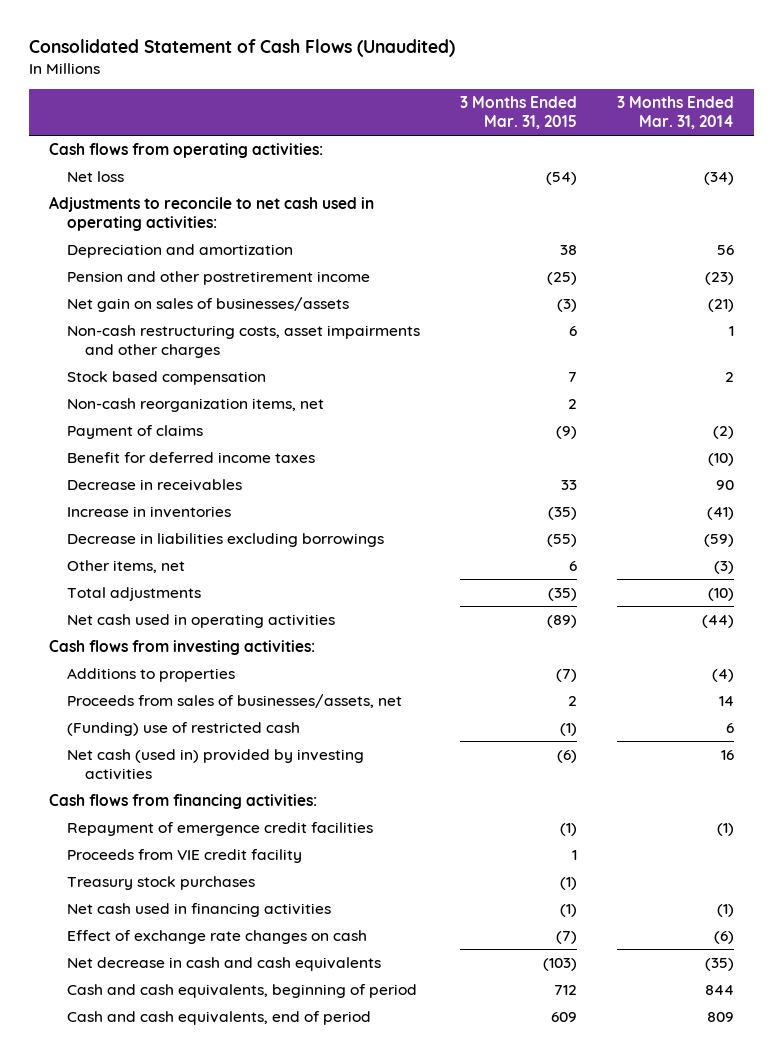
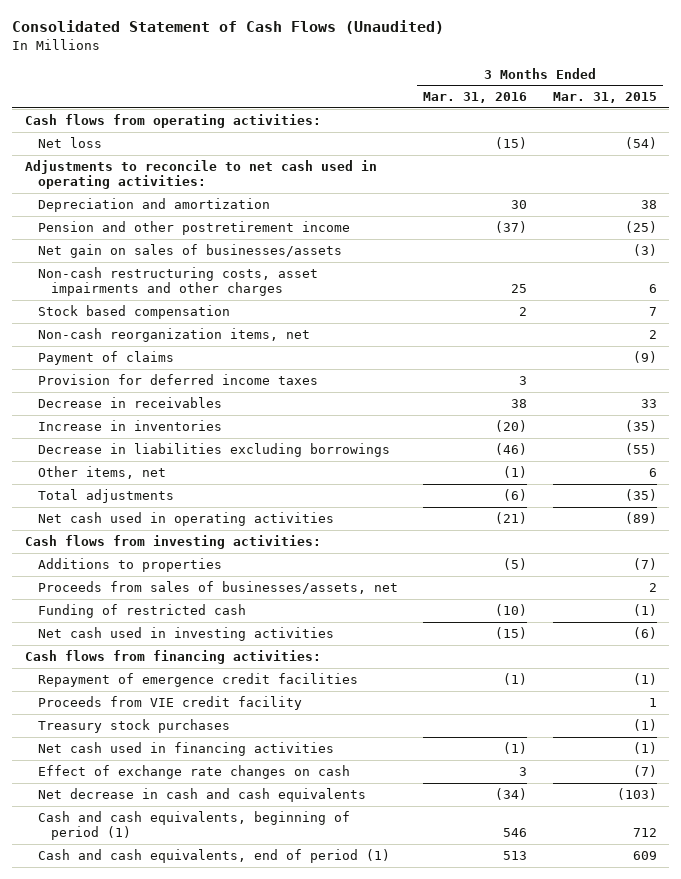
[616,96,734,129] 3 Months Ended Mar. 31, 2014 -> none
none -> [423,92,528,104] Mar. 31, 2016
[66,451,315,463] Benefit for deferred income taxes -> [37,374,318,386] Provision for deferred income taxes
[66,721,300,736] (Funding) use of restricted cash -> [37,604,246,619] Funding of restricted cash
[66,748,364,780] Net cash (used in) provided by investing activities -> [37,627,334,642] Net cash used in investing activities
[66,983,417,998] Cash and cash equivalents, beginning of period -> [37,811,350,841] Cash and cash equivalents, beginning of period (1)
[66,1010,371,1025] Cash and cash equivalents, end of period -> [37,849,390,864] Cash and cash equivalents, end of period (1)

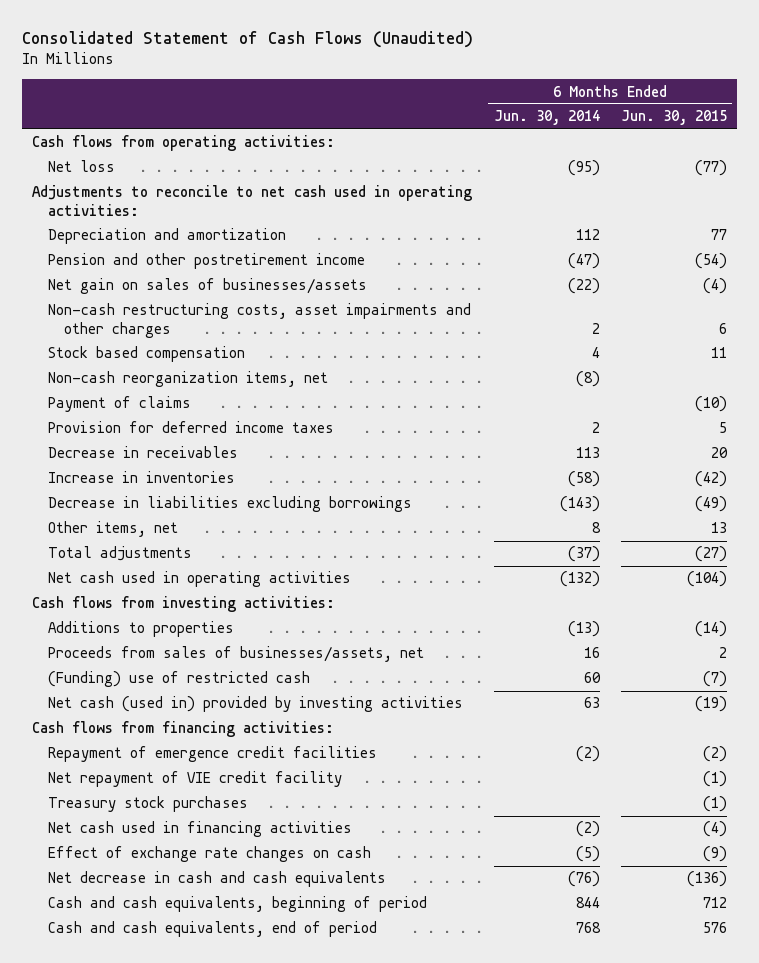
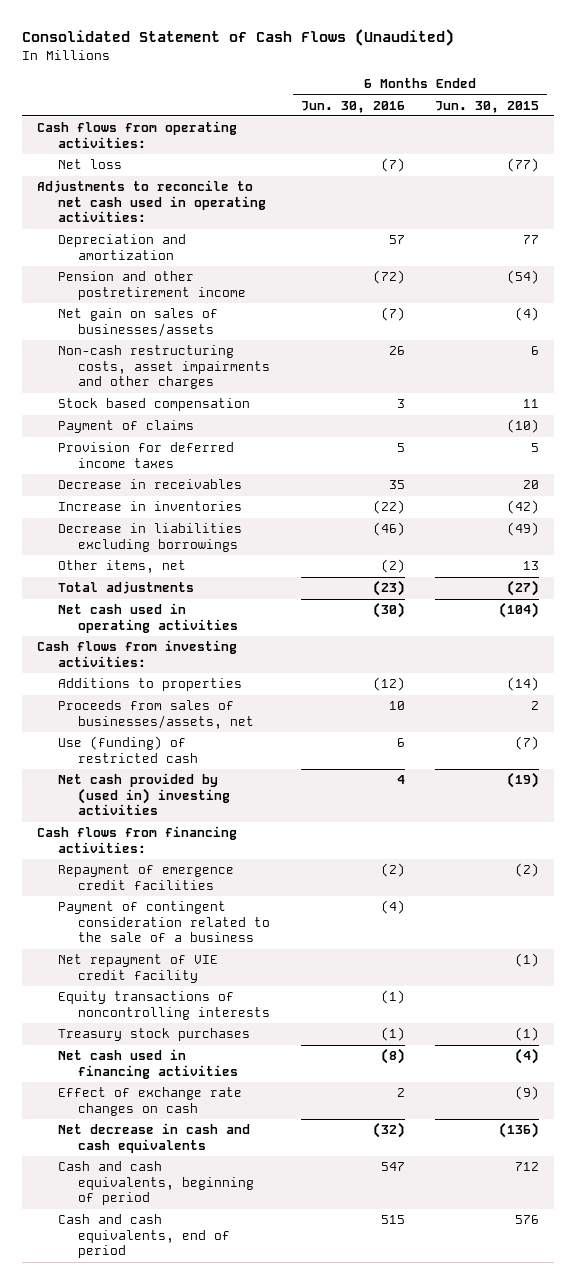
[493,110,600,126] Jun. 30, 2014 -> none
none -> [300,100,405,113] Jun. 30, 2016
[47,371,328,388] Non-cash reorganization items, net -> none
[47,671,310,688] (Funding) use of restricted cash -> [57,736,199,763] Use (funding) of restricted cash
[47,696,463,713] Net cash (used in) provided by investing activities -> [57,773,231,816] Net cash provided by (used in) investing activities
none -> [57,901,271,943] Payment of contingent consideration related to the sale of a business
none -> [57,991,271,1020] Equity transactions of noncontrolling interests

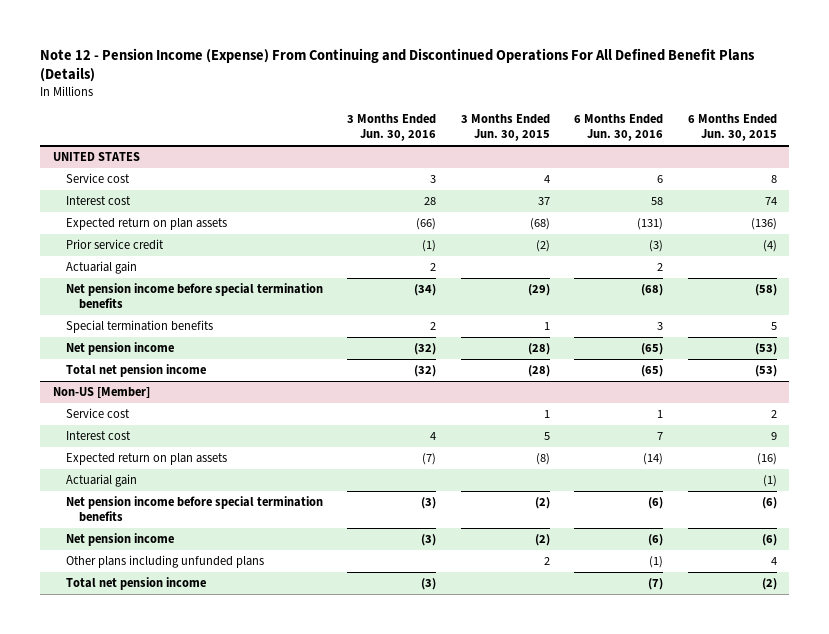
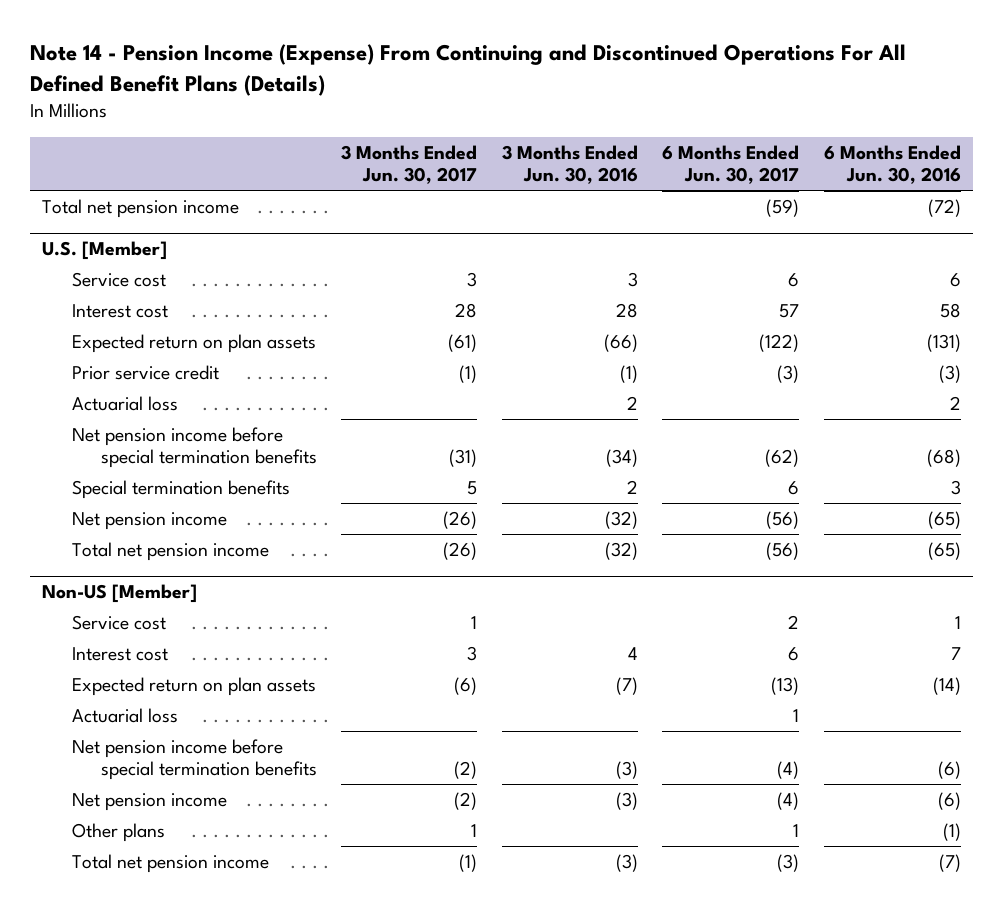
[40,47,756,82] Note 12 - Pension Income (Expense) From Continuing and Discontinued Operations For All Defined Benefit Plans (Details) -> [29,44,906,96] Note 14 - Pension Income (Expense) From Continuing and Discontinued Operations For All Defined Benefit Plans (Details)
[460,114,550,142] 3 Months Ended Jun. 30, 2015 -> none
[687,114,777,142] 6 Months Ended Jun. 30, 2015 -> none
none -> [341,144,478,185] 3 Months Ended Jun. 30, 2017
none -> [662,144,800,185] 6 Months Ended Jun. 30, 2017
none -> [42,198,240,218] Total net pension income
[52,152,140,162] UNITED STATES -> [42,241,168,261] U.S. [Member]
[65,261,137,275] Actuarial gain -> none
none -> [71,395,178,411] Actuarial loss
[65,474,137,488] Actuarial gain -> none
none -> [71,707,178,723] Actuarial loss
[65,555,264,569] Other plans including unfunded plans -> [71,822,165,842] Other plans

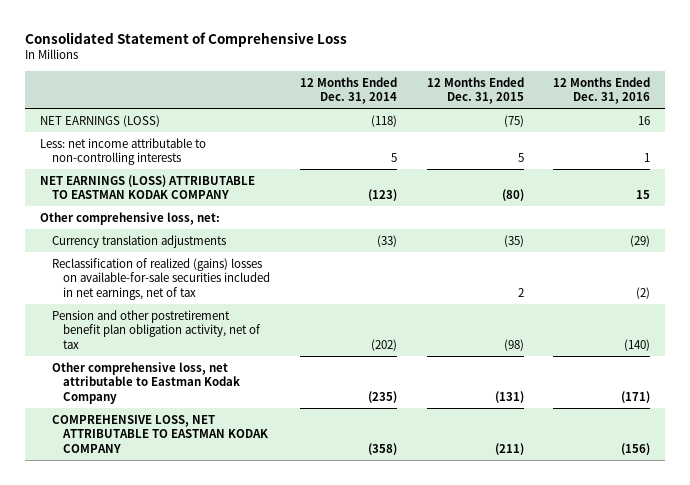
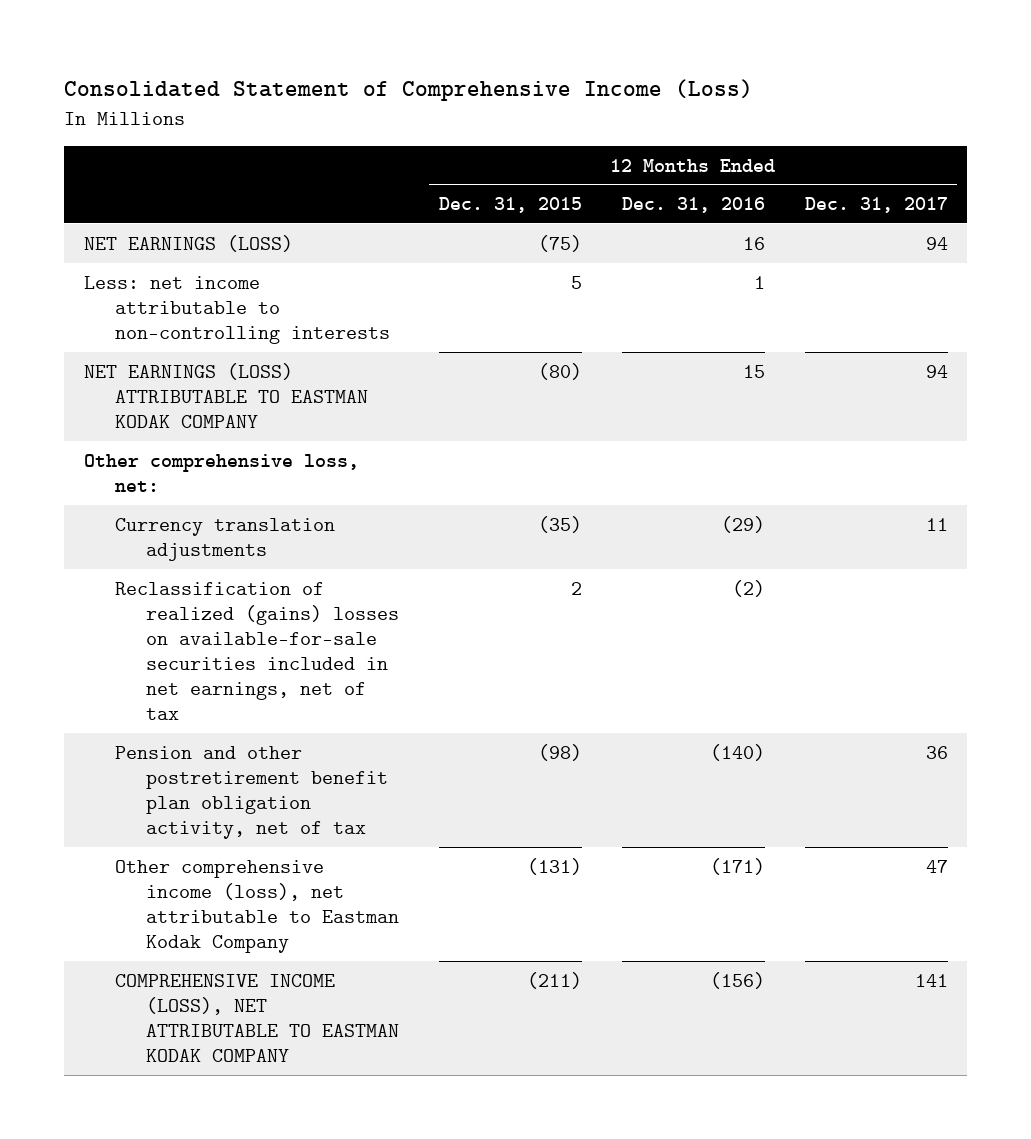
[25,31,348,47] Consolidated Statement of Comprehensive Loss -> [63,79,753,102] Consolidated Statement of Comprehensive Income (Loss)
[299,76,397,105] 12 Months Ended Dec. 31, 2014 -> none
none -> [804,197,948,214] Dec. 31, 2017
[51,361,241,404] Other comprehensive loss, net attributable to Eastman Kodak Company -> [114,859,400,954] Other comprehensive income (loss), net attributable to Eastman Kodak Company
[51,414,269,453] COMPREHENSIVE LOSS, NET ATTRIBUTABLE TO EASTMAN KODAK COMPANY -> [114,973,400,1063] COMPREHENSIVE INCOME (LOSS), NET ATTRIBUTABLE TO EASTMAN KODAK COMPANY

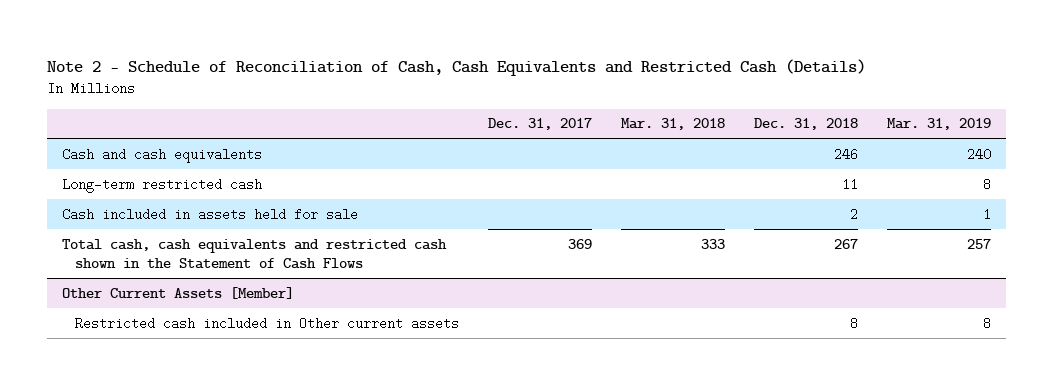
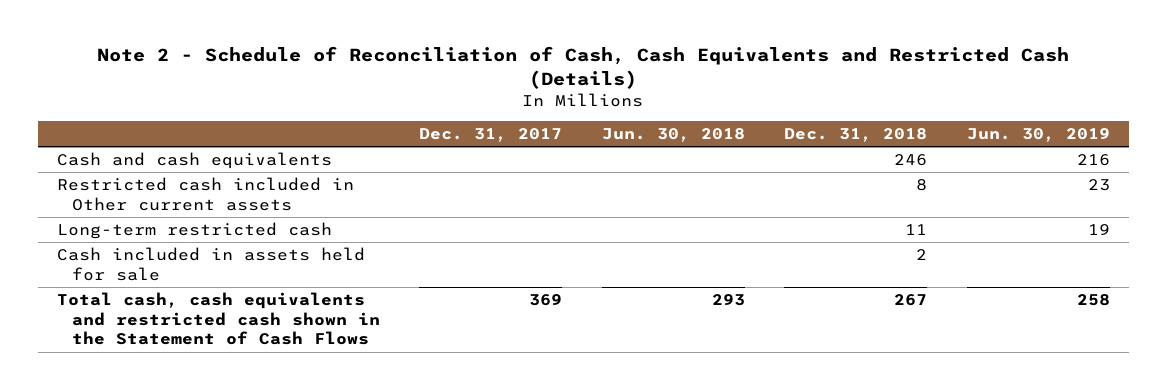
[621,118,726,131] Mar. 31, 2018 -> none
[887,118,992,131] Mar. 31, 2019 -> none
none -> [601,128,745,143] Jun. 30, 2018
none -> [966,128,1110,143] Jun. 30, 2019
none -> [57,176,355,211] Restricted cash included in Other current assets
[61,286,294,299] Other Current Assets [Member] -> none
[75,316,460,330] Restricted cash included in Other current assets -> none

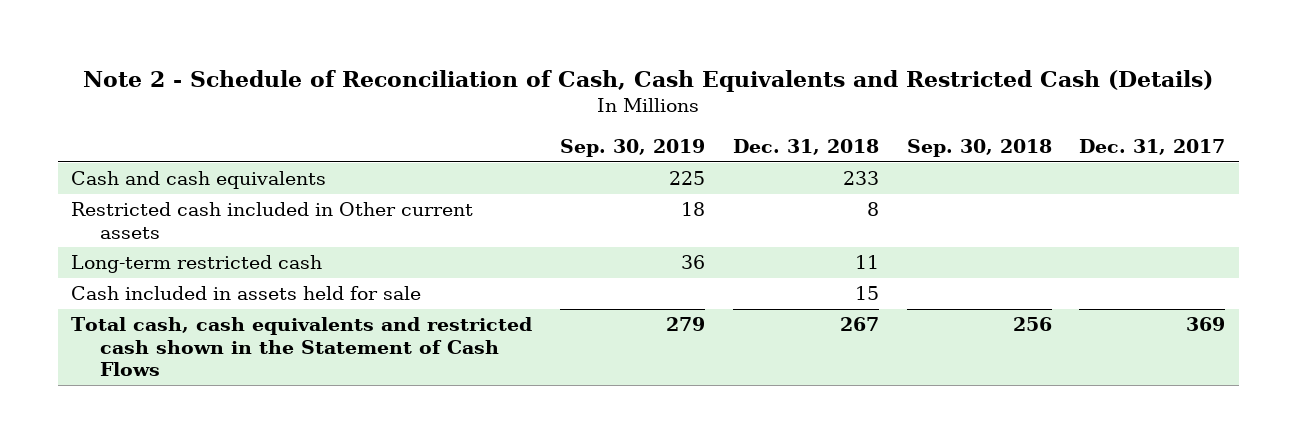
[601,128,745,143] Jun. 30, 2018 -> none
[966,128,1110,143] Jun. 30, 2019 -> none
none -> [560,139,706,158] Sep. 30, 2019
none -> [906,139,1052,158] Sep. 30, 2018
[894,153,928,166] 246 -> [842,171,879,186] 233
[916,248,928,260] 2 -> [854,286,879,301] 15

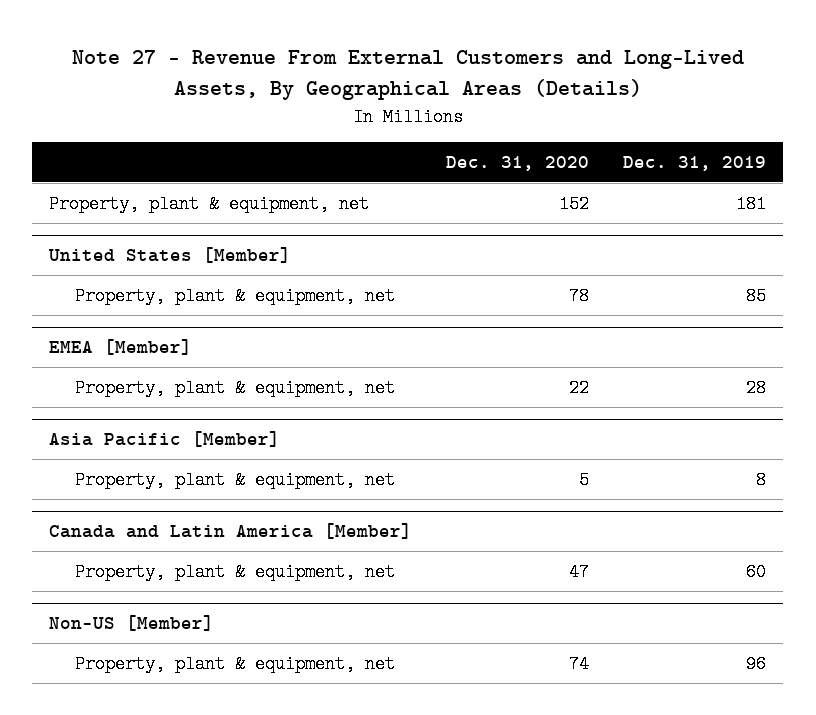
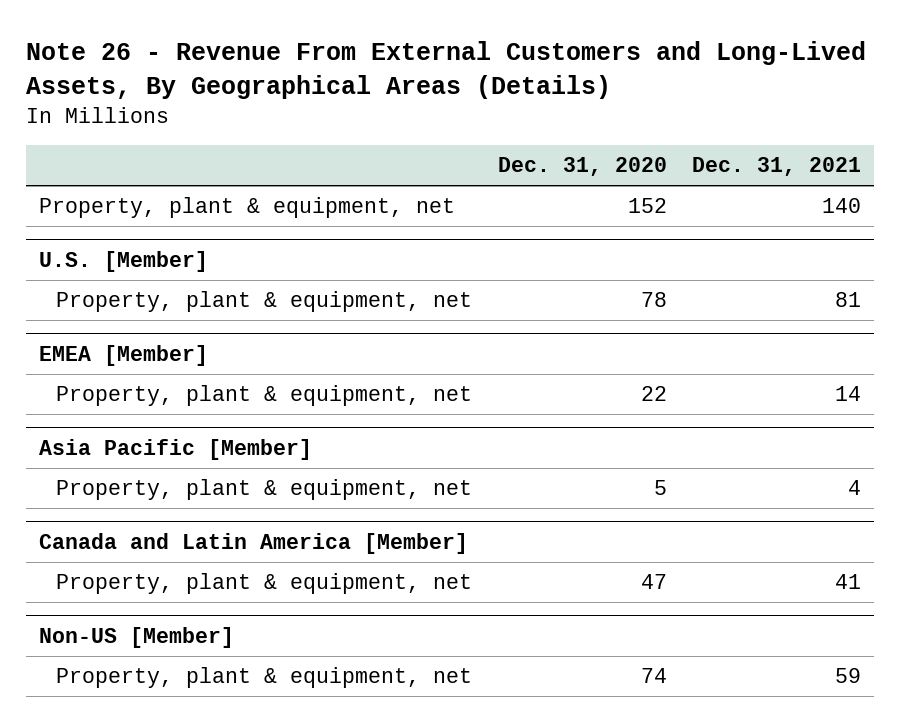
[71,49,744,100] Note 27 - Revenue From External Customers and Long-Lived Assets, By Geographical Areas (Details) -> [26,41,867,99] Note 26 - Revenue From External Customers and Long-Lived Assets, By Geographical Areas (Details)
[623,155,767,171] Dec. 31, 2019 -> none
none -> [692,157,862,177] Dec. 31, 2021
[48,247,292,264] United States [Member] -> [39,251,209,273] U.S. [Member]

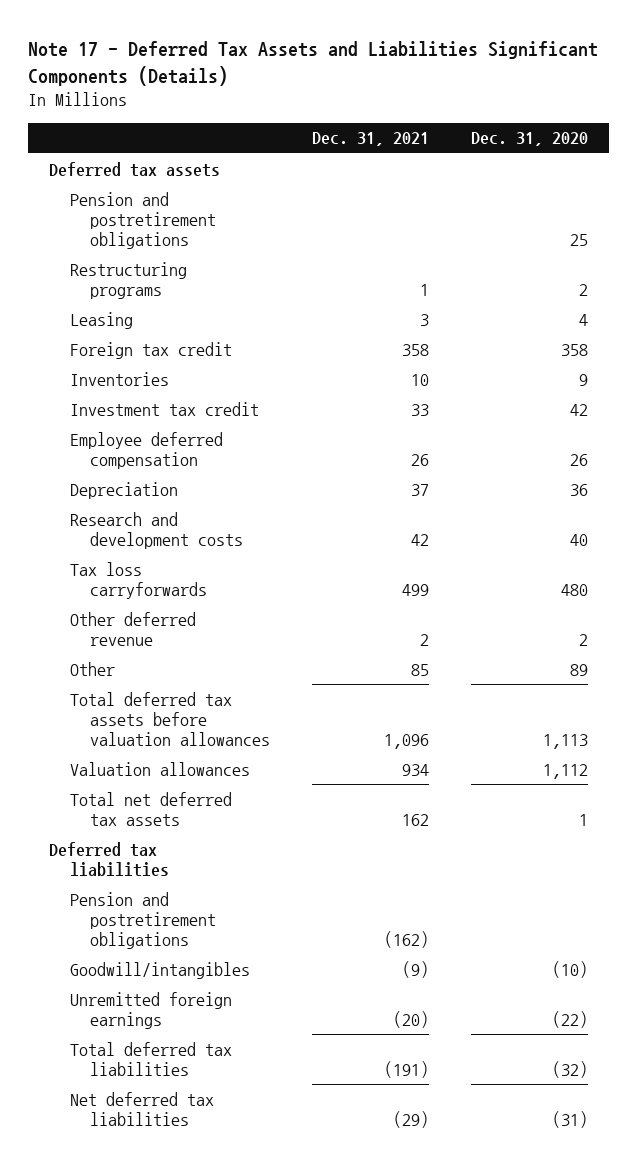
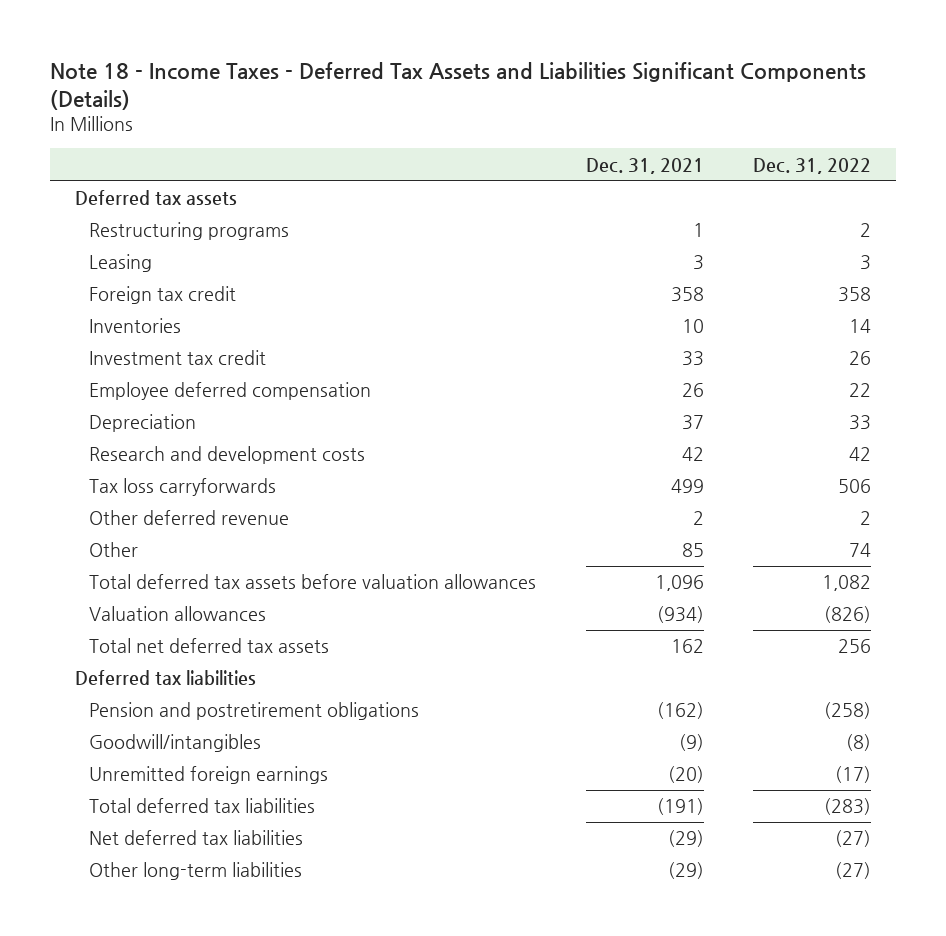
[28,41,599,86] Note 17 - Deferred Tax Assets and Liabilities Significant Components (Details) -> [49,61,866,110] Note 18 - Income Taxes - Deferred Tax Assets and Liabilities Significant Components (Details)
[471,132,589,147] Dec. 31, 2020 -> none
none -> [753,157,872,174] Dec. 31, 2022
[69,191,216,249] Pension and postretirement obligations -> none
[401,763,429,776] 934 -> [656,606,704,624] (934)
none -> [88,862,302,881] Other long-term liabilities

